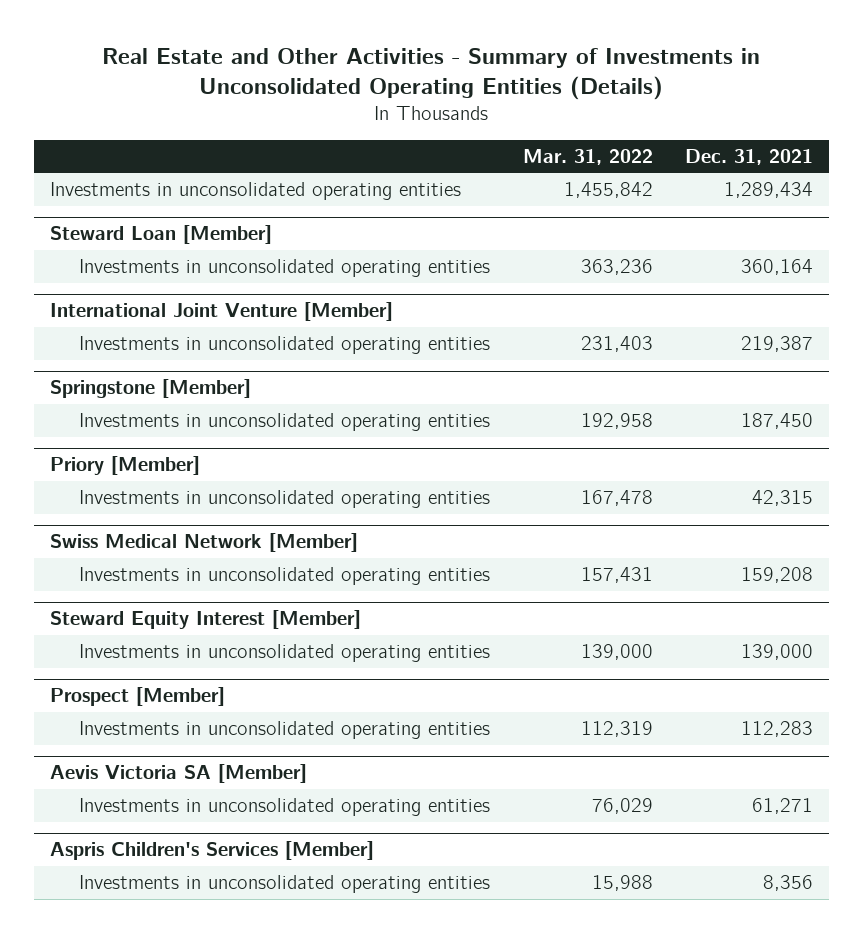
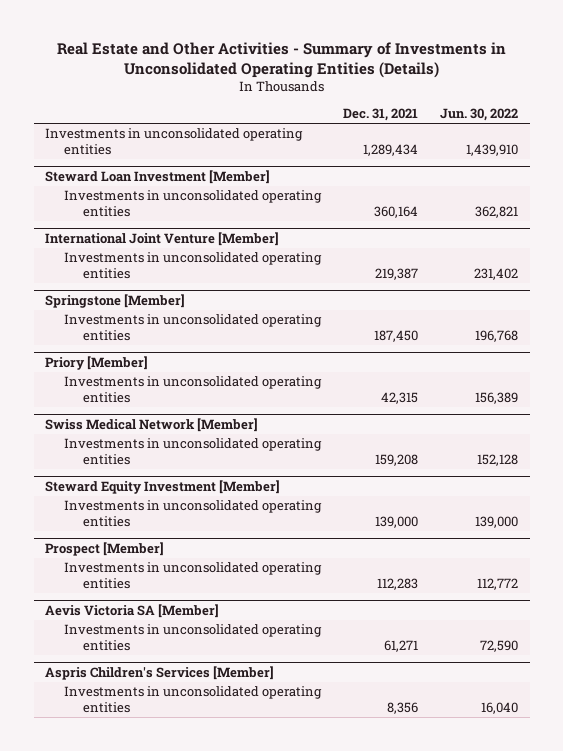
[522,148,653,165] Mar. 31, 2022 -> none
none -> [440,108,519,122] Jun. 30, 2022
[50,225,273,245] Steward Loan [Member] -> [44,170,270,185] Steward Loan Investment [Member]
[50,610,362,630] Steward Equity Interest [Member] -> [44,480,280,495] Steward Equity Investment [Member]

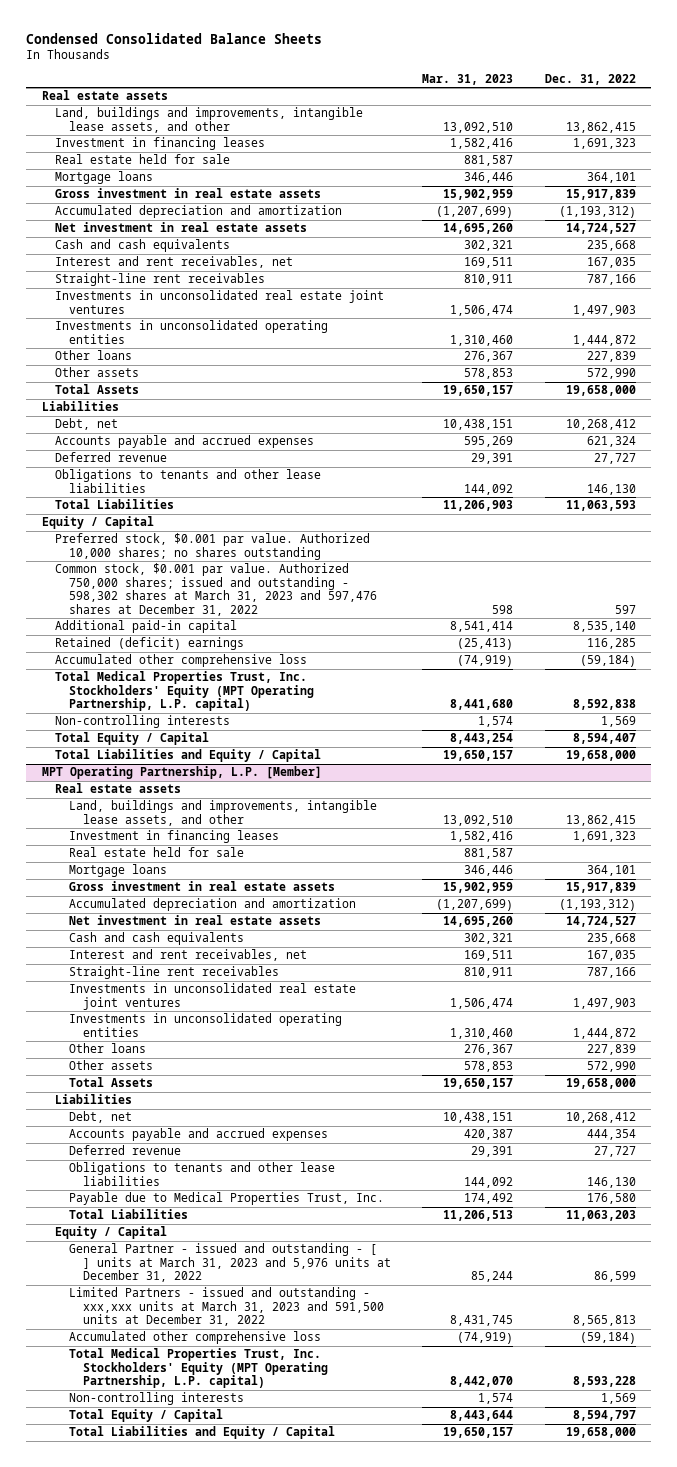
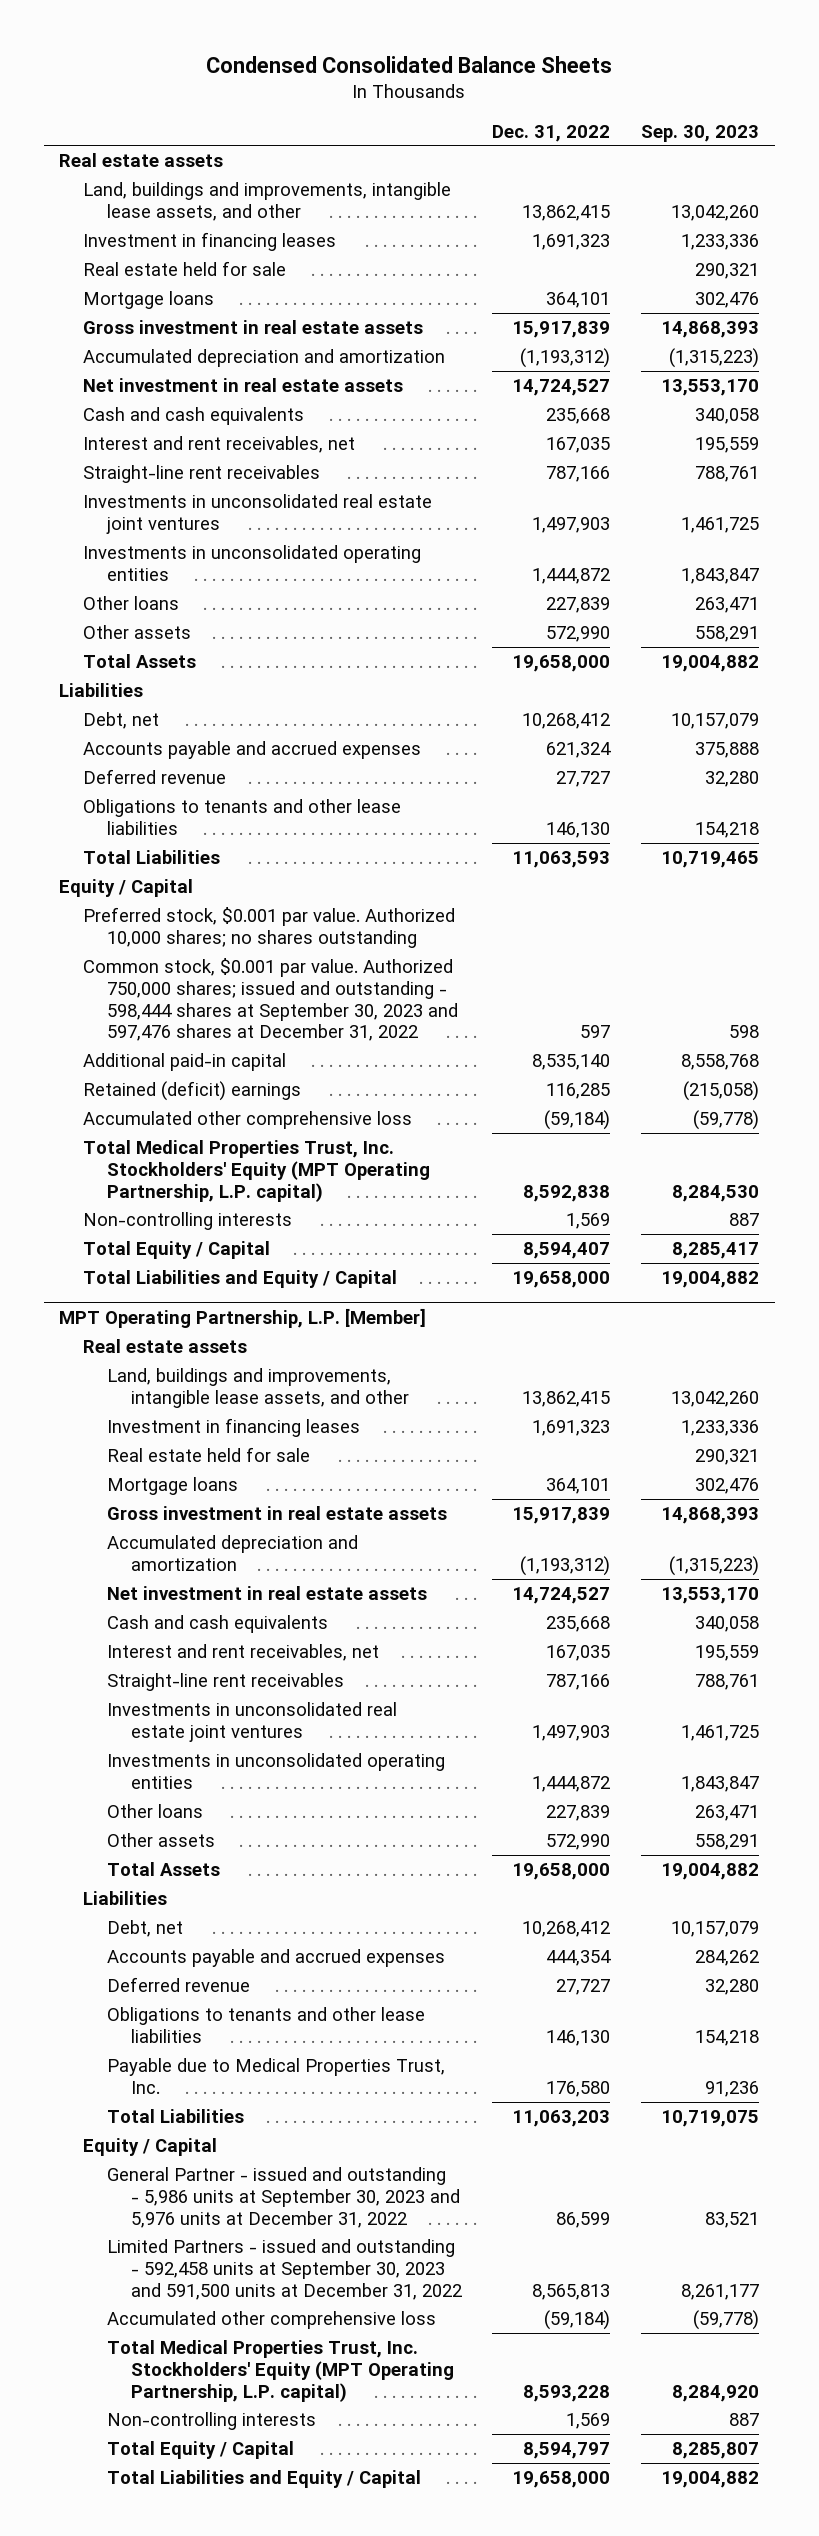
[422,73,514,85] Mar. 31, 2023 -> none
none -> [641,124,760,142] Sep. 30, 2023
[55,563,378,616] Common stock, $0.001 par value. Authorized 750,000 shares; issued and outstanding - 598,302 shares at March 31, 2023 and 597,476 shares at December 31, 2022 -> [83,958,458,1042] Common stock, $0.001 par value. Authorized 750,000 shares; issued and outstanding - 598,444 shares at September 30, 2023 and 597,476 shares at December 31, 2022
[69,1243,392,1283] General Partner - issued and outstanding - [ ] units at March 31, 2023 and 5,976 units at December 31, 2022 -> [106,2167,460,2228] General Partner - issued and outstanding - 5,986 units at September 30, 2023 and 5,976 units at December 31, 2022
[69,1287,385,1327] Limited Partners - issued and outstanding - xxx,xxx units at March 31, 2023 and 591,500 units at December 31, 2022 -> [106,2239,462,2300] Limited Partners - issued and outstanding - 592,458 units at September 30, 2023 and 591,500 units at December 31, 2022

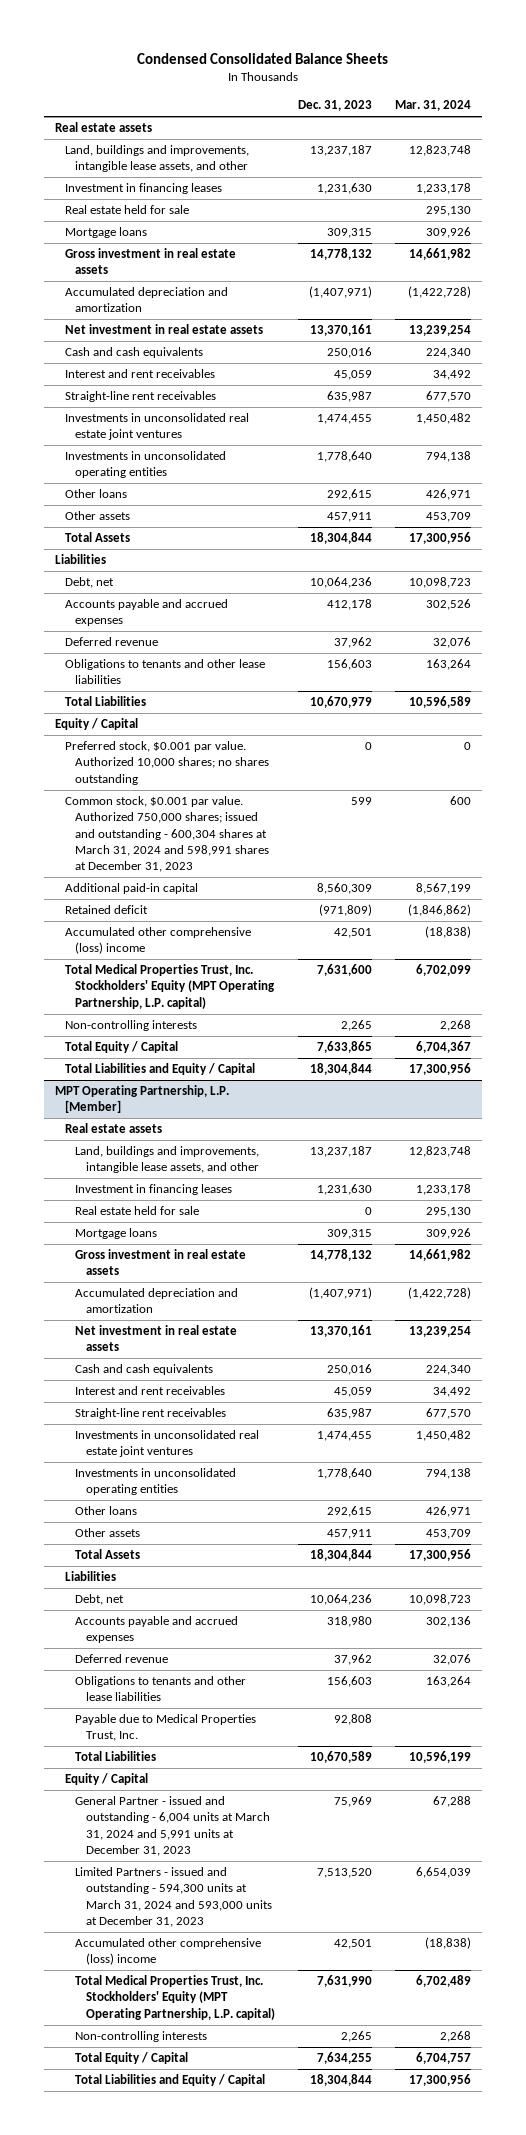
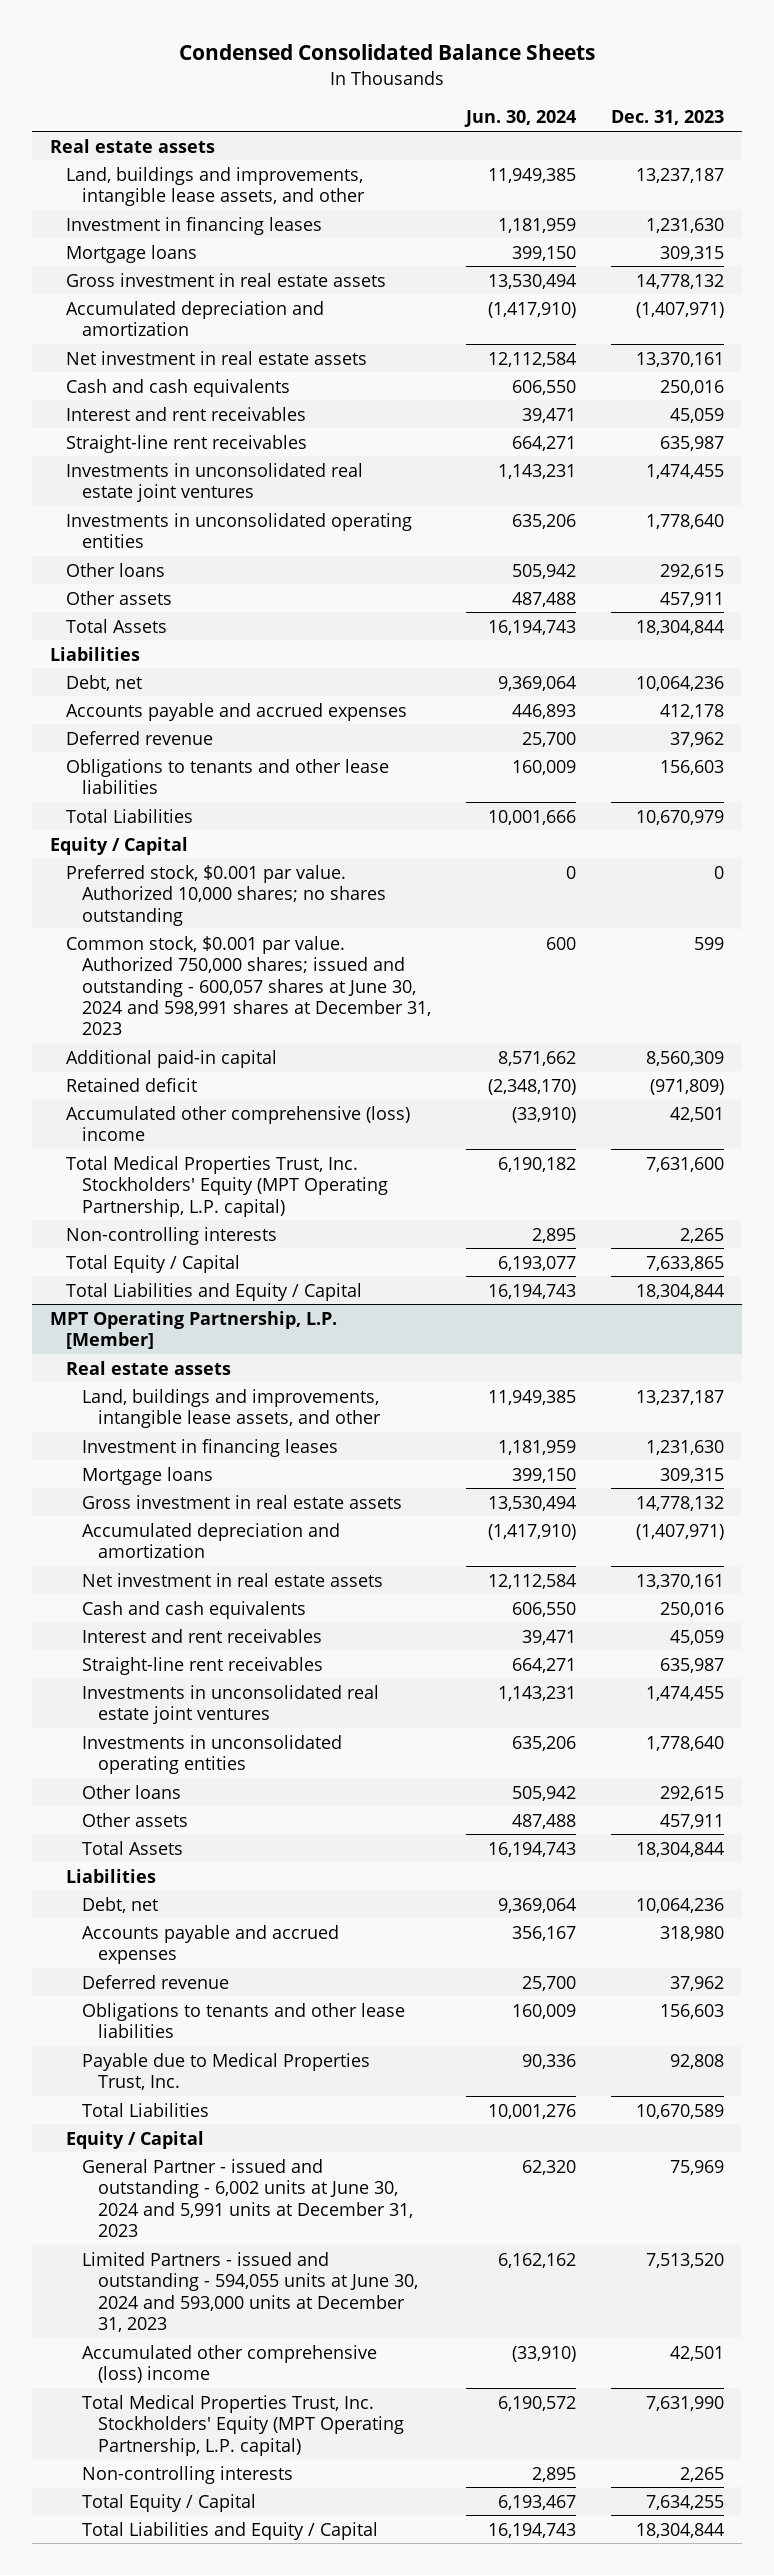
[394,100,471,112] Mar. 31, 2024 -> none
none -> [464,110,577,128] Jun. 30, 2024
[65,205,190,215] Real estate held for sale -> none
[65,796,270,872] Common stock, $0.001 par value. Authorized 750,000 shares; issued and outstanding - 600,304 shares at March 31, 2024 and 598,991 shares at December 31, 2023 -> [65,935,431,1036] Common stock, $0.001 par value. Authorized 750,000 shares; issued and outstanding - 600,057 shares at June 30, 2024 and 598,991 shares at December 31, 2023
[75,1206,200,1216] Real estate held for sale -> none
[75,1796,270,1856] General Partner - issued and outstanding - 6,004 units at March 31, 2024 and 5,991 units at December 31, 2023 -> [81,2158,413,2237] General Partner - issued and outstanding - 6,002 units at June 30, 2024 and 5,991 units at December 31, 2023
[75,1867,272,1927] Limited Partners - issued and outstanding - 594,300 units at March 31, 2024 and 593,000 units at December 31, 2023 -> [81,2251,418,2332] Limited Partners - issued and outstanding - 594,055 units at June 30, 2024 and 593,000 units at December 31, 2023

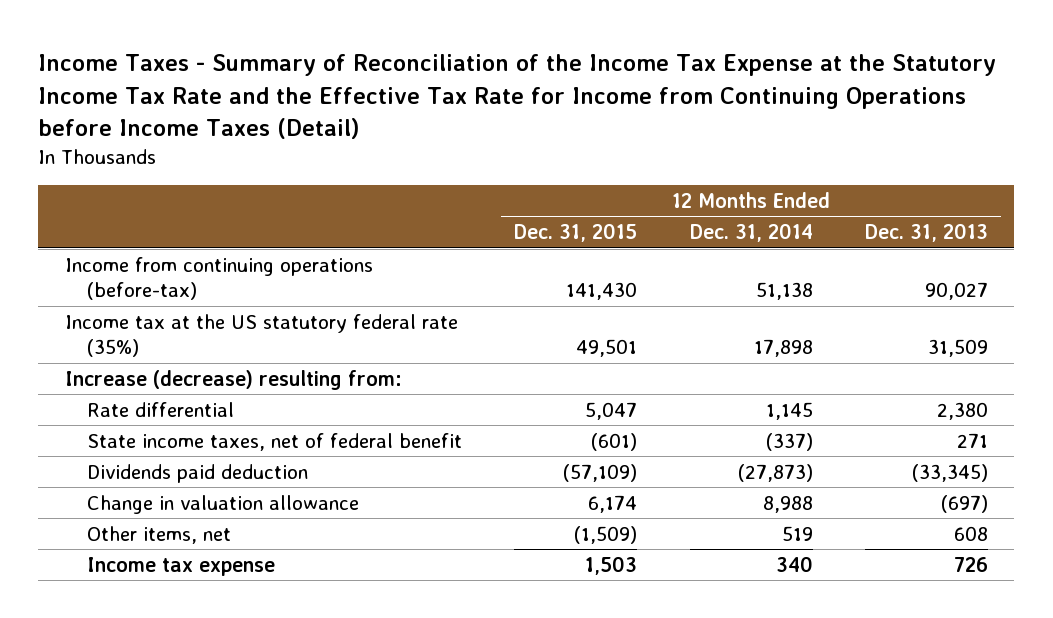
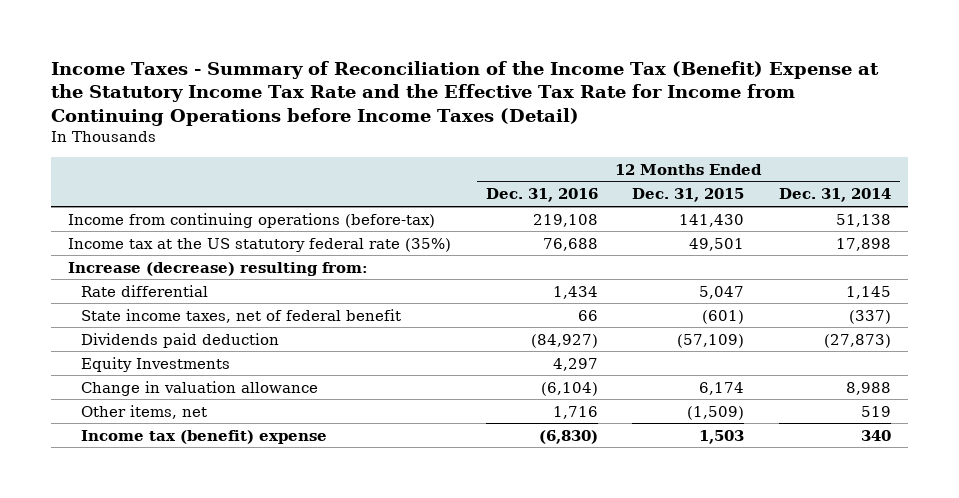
[38,53,997,140] Income Taxes - Summary of Reconciliation of the Income Tax Expense at the Statutory Income Tax Rate and the Effective Tax Rate for Income from Continuing Operations before Income Taxes (Detail) -> [51,60,880,126] Income Taxes - Summary of Reconciliation of the Income Tax (Benefit) Expense at the Statutory Income Tax Rate and the Effective Tax Rate for Income from Continuing Operations before Income Taxes (Detail)
[864,223,988,243] Dec. 31, 2013 -> none
none -> [485,188,598,203] Dec. 31, 2016
none -> [81,356,231,372] Equity Investments
[86,556,275,576] Income tax expense -> [81,429,328,444] Income tax (benefit) expense

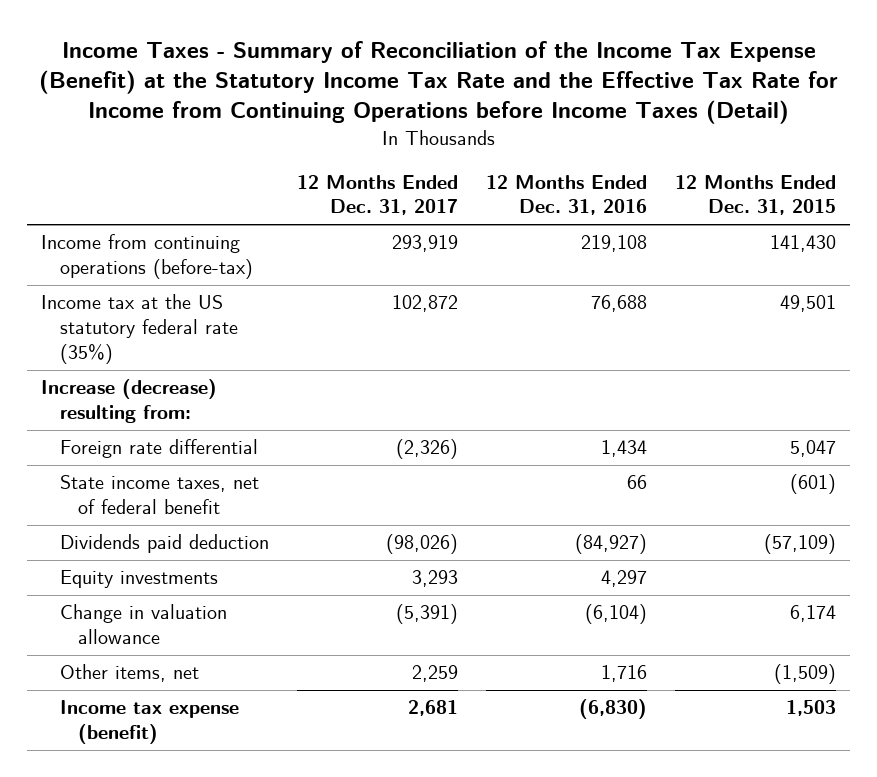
[51,60,880,126] Income Taxes - Summary of Reconciliation of the Income Tax (Benefit) Expense at the Statutory Income Tax Rate and the Effective Tax Rate for Income from Continuing Operations before Income Taxes (Detail) -> [38,40,838,125] Income Taxes - Summary of Reconciliation of the Income Tax Expense (Benefit) at the Statutory Income Tax Rate and the Effective Tax Rate for Income from Continuing Operations before Income Taxes (Detail)
[779,188,892,203] Dec. 31, 2014 -> none
none -> [296,174,458,216] 12 Months Ended Dec. 31, 2017
[81,284,209,297] Rate differential -> [59,439,258,459] Foreign rate differential
[81,356,231,372] Equity Investments -> [59,570,218,589] Equity investments
[81,429,328,444] Income tax (benefit) expense -> [59,700,239,745] Income tax expense (benefit)

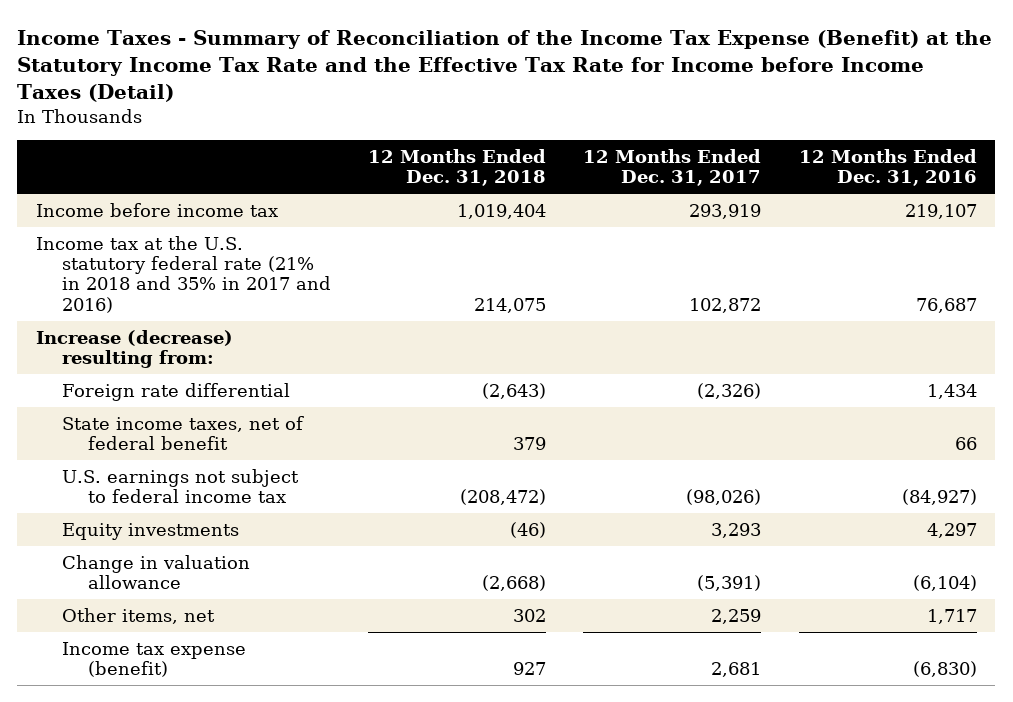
[38,40,838,125] Income Taxes - Summary of Reconciliation of the Income Tax Expense (Benefit) at the Statutory Income Tax Rate and the Effective Tax Rate for Income from Continuing Operations before Income Taxes (Detail) -> [17,29,993,102] Income Taxes - Summary of Reconciliation of the Income Tax Expense (Benefit) at the Statutory Income Tax Rate and the Effective Tax Rate for Income before Income Taxes (Detail)
[674,174,836,216] 12 Months Ended Dec. 31, 2015 -> none
none -> [368,148,547,187] 12 Months Ended Dec. 31, 2018
[41,234,253,280] Income from continuing operations (before-tax) -> [36,202,279,217] Income before income tax
[580,235,647,253] 219,108 -> [904,203,977,219] 219,107
[41,294,238,364] Income tax at the US statutory federal rate (35%) -> [36,235,332,313] Income tax at the U.S. statutory federal rate (21% in 2018 and 35% in 2017 and 2016)
[590,295,647,313] 76,688 -> [915,297,977,313] 76,687
[59,534,269,554] Dividends paid deduction -> [62,468,300,504] U.S. earnings not subject to federal income tax
[600,665,647,683] 1,716 -> [926,608,977,624] 1,717

